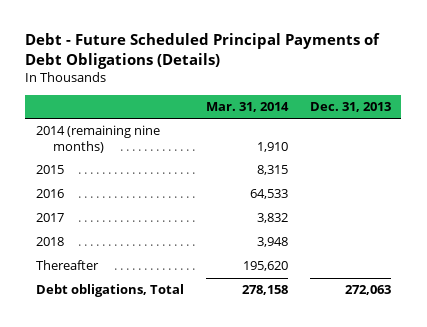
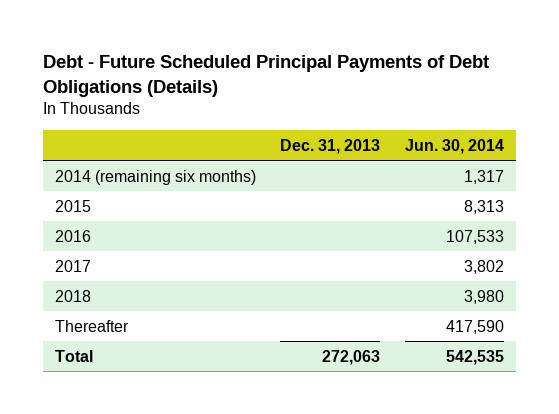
[205,101,289,112] Mar. 31, 2014 -> none
none -> [404,138,504,154] Jun. 30, 2014
[36,125,161,153] 2014 (remaining nine months) -> [55,169,257,185] 2014 (remaining six months)
[36,284,185,298] Debt obligations, Total -> [55,349,94,362] Total

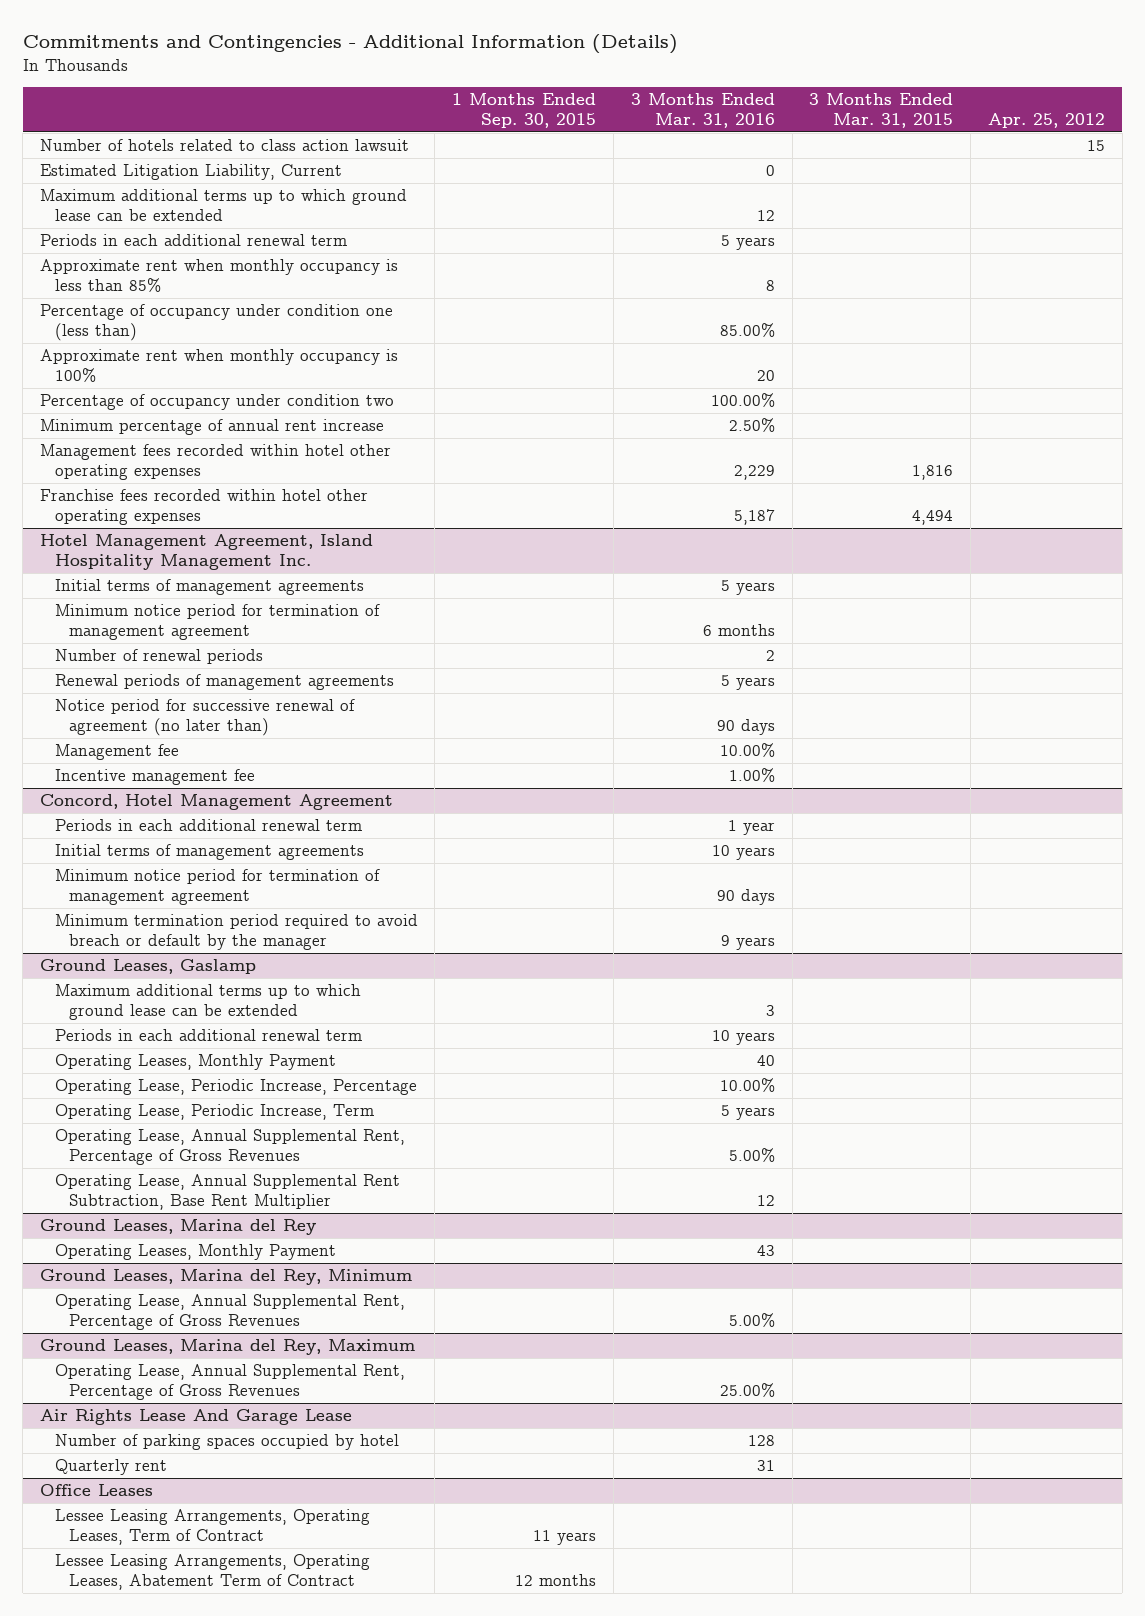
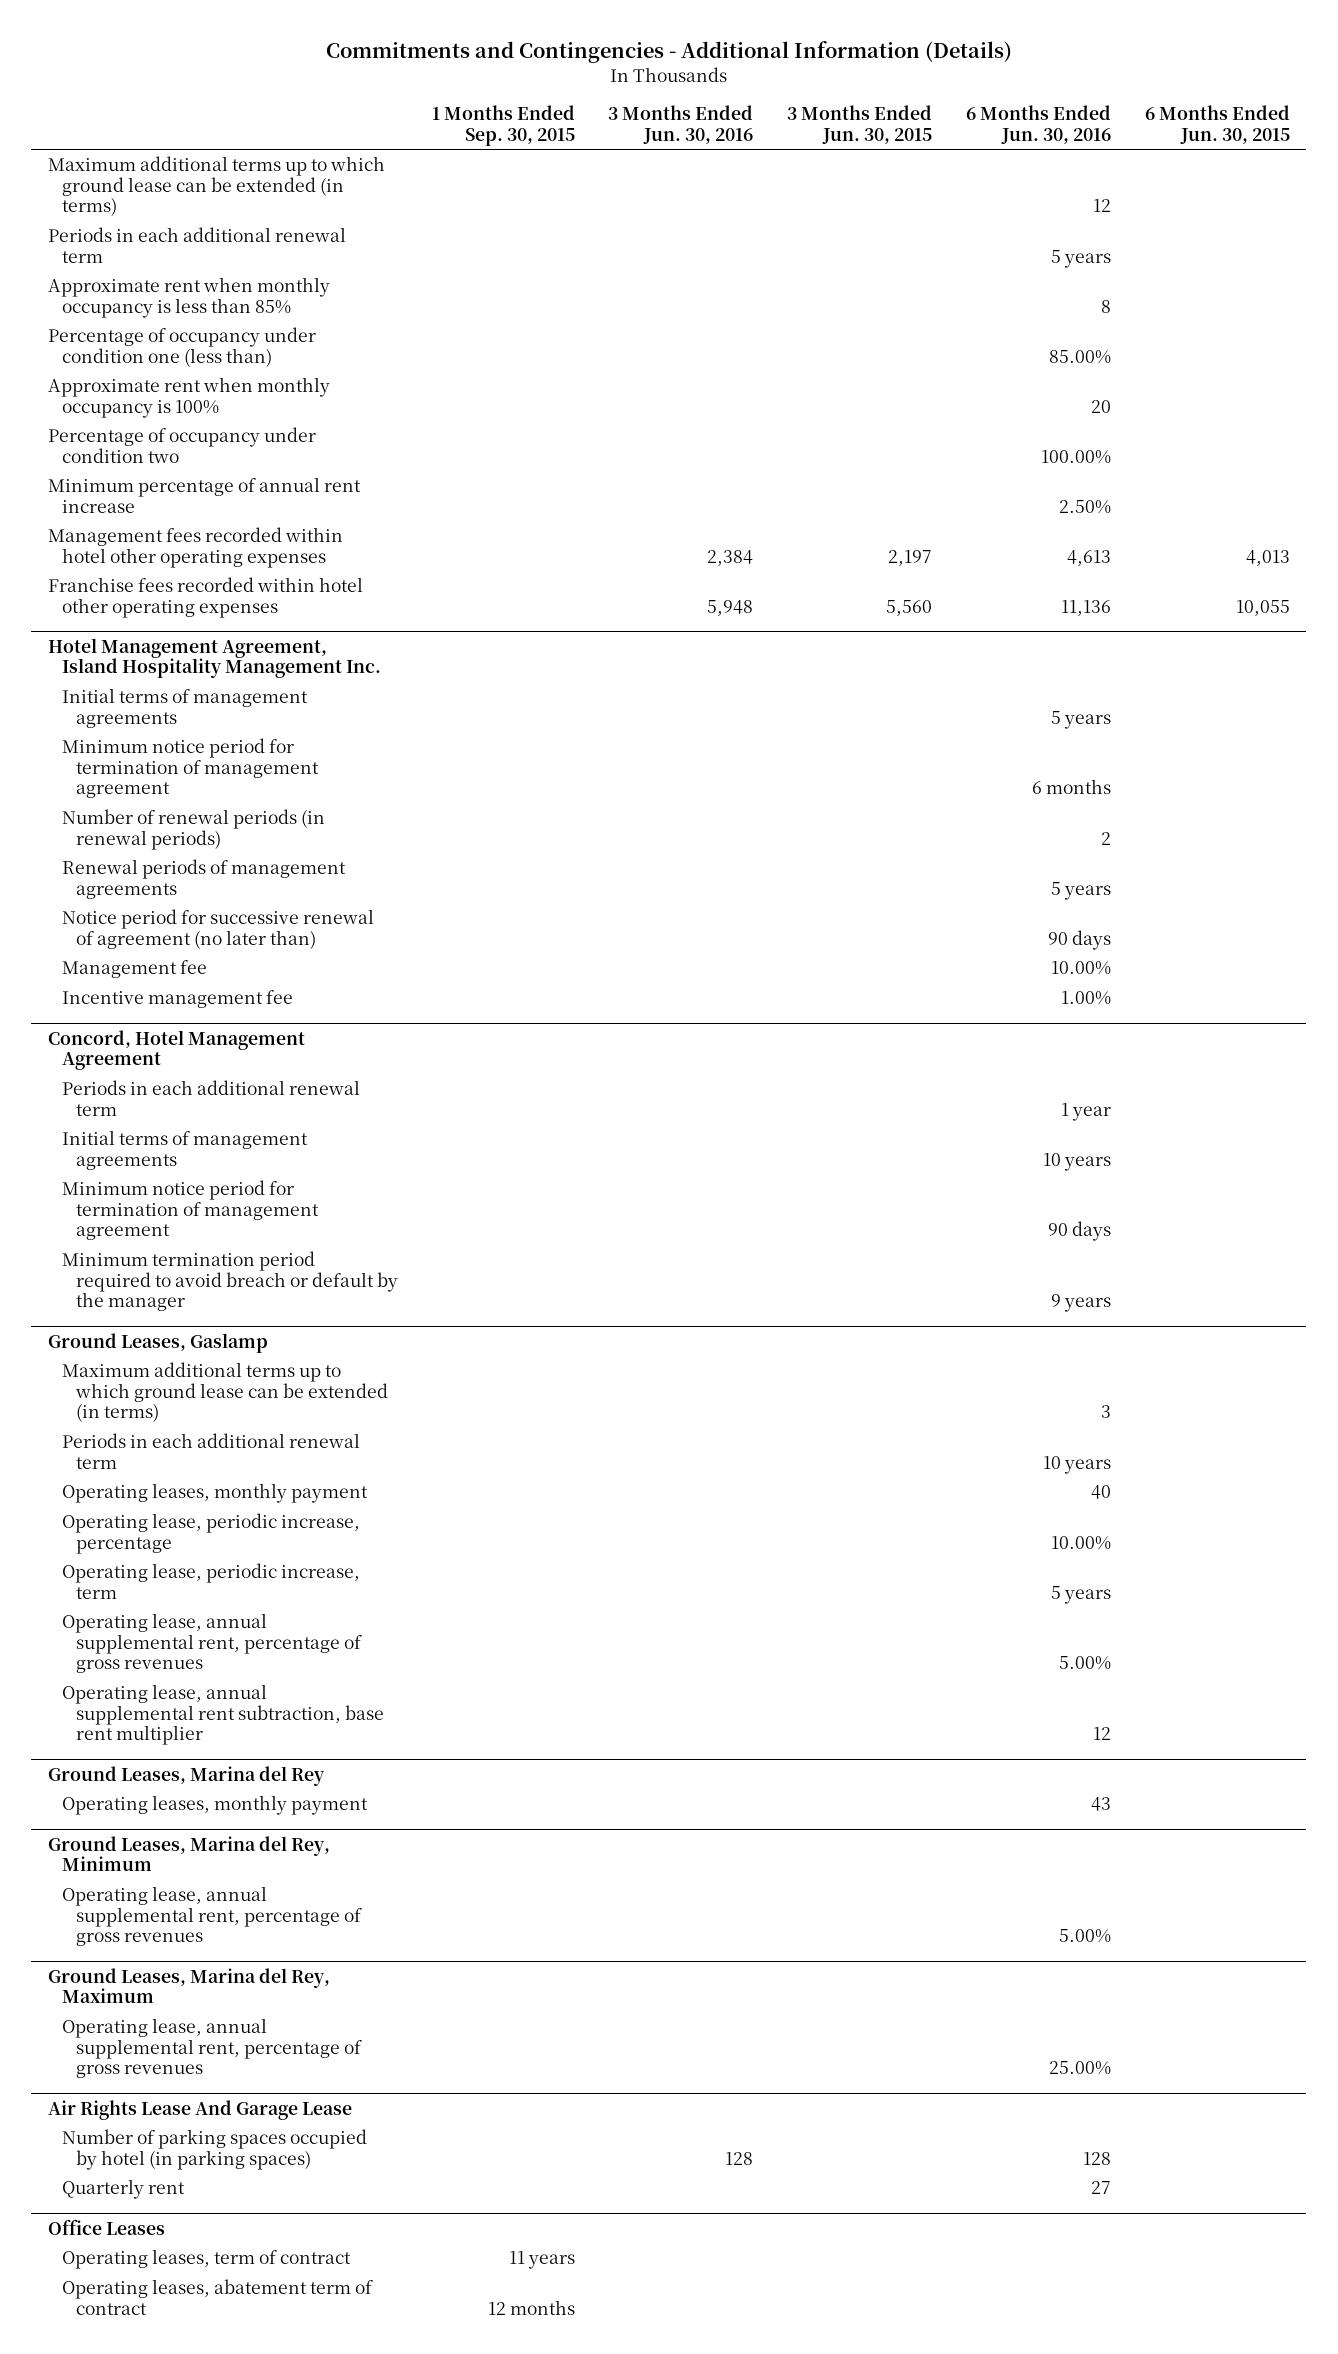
[630,93,775,128] 3 Months Ended Mar. 31, 2016 -> none
[809,93,954,128] 3 Months Ended Mar. 31, 2015 -> none
[987,112,1105,128] Apr. 25, 2012 -> none
none -> [608,105,754,144] 3 Months Ended Jun. 30, 2016
none -> [787,105,933,144] 3 Months Ended Jun. 30, 2015
none -> [965,105,1111,144] 6 Months Ended Jun. 30, 2016
none -> [1144,105,1290,144] 6 Months Ended Jun. 30, 2015
[40,139,410,152] Number of hotels related to class action lawsuit -> none
[40,164,343,181] Estimated Litigation Liability, Current -> none
[40,189,408,221] Maximum additional terms up to which ground lease can be extended -> [48,156,386,217] Maximum additional terms up to which ground lease can be extended (in terms)
[54,649,263,665] Number of renewal periods -> [62,809,326,850] Number of renewal periods (in renewal periods)
[54,984,361,1020] Maximum additional terms up to which ground lease can be extended -> [62,1362,388,1423] Maximum additional terms up to which ground lease can be extended (in terms)
[54,1054,336,1071] Operating Leases, Monthly Payment -> [62,1483,369,1504] Operating leases, monthly payment
[54,1079,417,1096] Operating Lease, Periodic Increase, Percentage -> [62,1513,361,1554] Operating lease, periodic increase, percentage
[54,1104,374,1121] Operating Lease, Periodic Increase, Term -> [62,1563,361,1599] Operating lease, periodic increase, term
[54,1129,405,1165] Operating Lease, Annual Supplemental Rent, Percentage of Gross Revenues -> [62,1613,362,1674] Operating lease, annual supplemental rent, percentage of gross revenues
[54,1174,400,1210] Operating Lease, Annual Supplemental Rent Subtraction, Base Rent Multiplier -> [62,1684,384,1746] Operating lease, annual supplemental rent subtraction, base rent multiplier
[54,1244,336,1261] Operating Leases, Monthly Payment -> [62,1795,369,1816] Operating leases, monthly payment
[54,1294,405,1330] Operating Lease, Annual Supplemental Rent, Percentage of Gross Revenues -> [62,1886,362,1947] Operating lease, annual supplemental rent, percentage of gross revenues
[54,1364,405,1400] Operating Lease, Annual Supplemental Rent, Percentage of Gross Revenues -> [62,2018,362,2079] Operating lease, annual supplemental rent, percentage of gross revenues
[54,1434,399,1451] Number of parking spaces occupied by hotel -> [62,2129,368,2170] Number of parking spaces occupied by hotel (in parking spaces)
[54,1509,370,1545] Lessee Leasing Arrangements, Operating Leases, Term of Contract -> [62,2249,352,2270] Operating leases, term of contract
[54,1554,370,1590] Lessee Leasing Arrangements, Operating Leases, Abatement Term of Contract -> [62,2279,374,2315] Operating leases, abatement term of contract

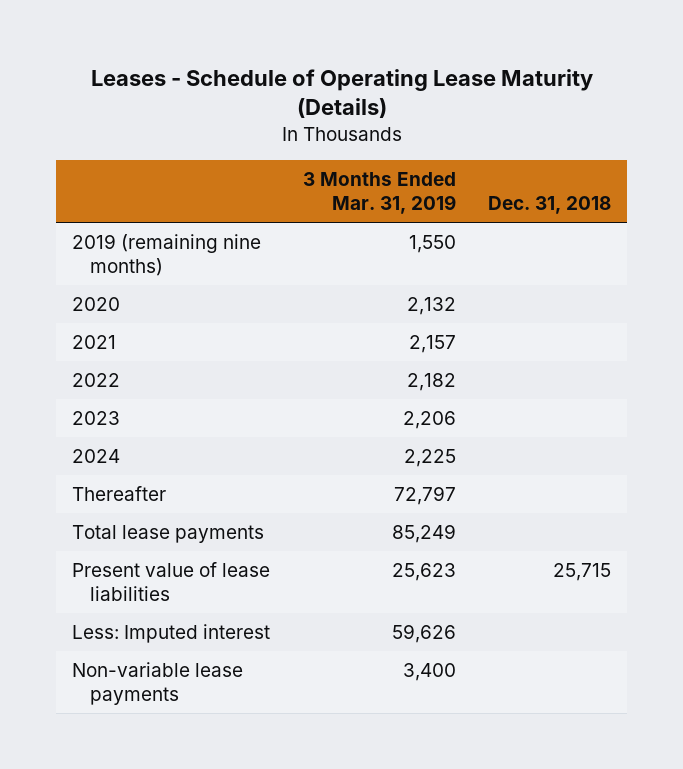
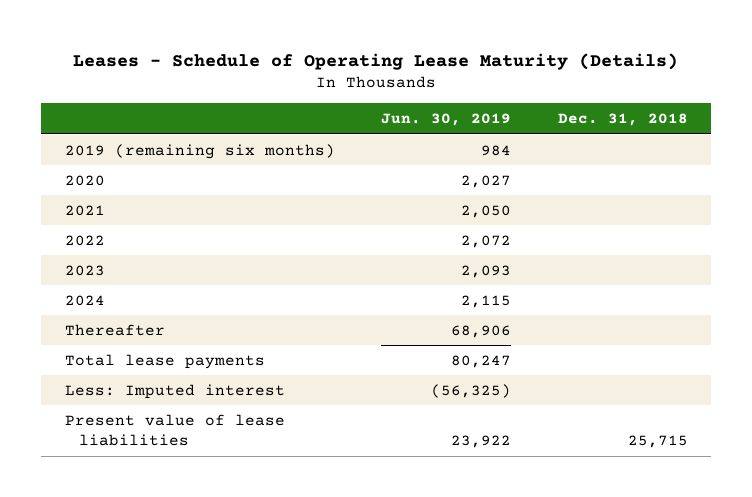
[302,172,456,215] 3 Months Ended Mar. 31, 2019 -> none
none -> [381,113,512,127] Jun. 30, 2019
[72,234,262,276] 2019 (remaining nine months) -> [64,143,335,159] 2019 (remaining six months)
[72,662,244,705] Non-variable lease payments -> none
[72,562,271,601] Present value of lease liabilities -> [64,413,285,447] Present value of lease liabilities

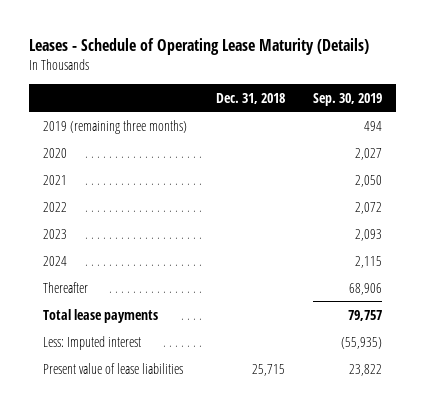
[381,113,512,127] Jun. 30, 2019 -> none
none -> [312,92,382,106] Sep. 30, 2019
[64,143,335,159] 2019 (remaining six months) -> [43,119,188,134] 2019 (remaining three months)

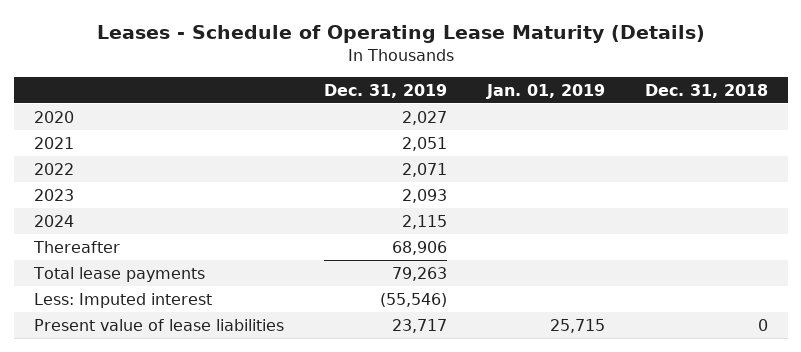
[312,92,382,106] Sep. 30, 2019 -> none
none -> [323,83,447,98] Dec. 31, 2019
none -> [485,83,605,99] Jan. 01, 2019
[43,119,188,134] 2019 (remaining three months) -> none
[251,363,285,376] 25,715 -> [757,318,768,331] 0

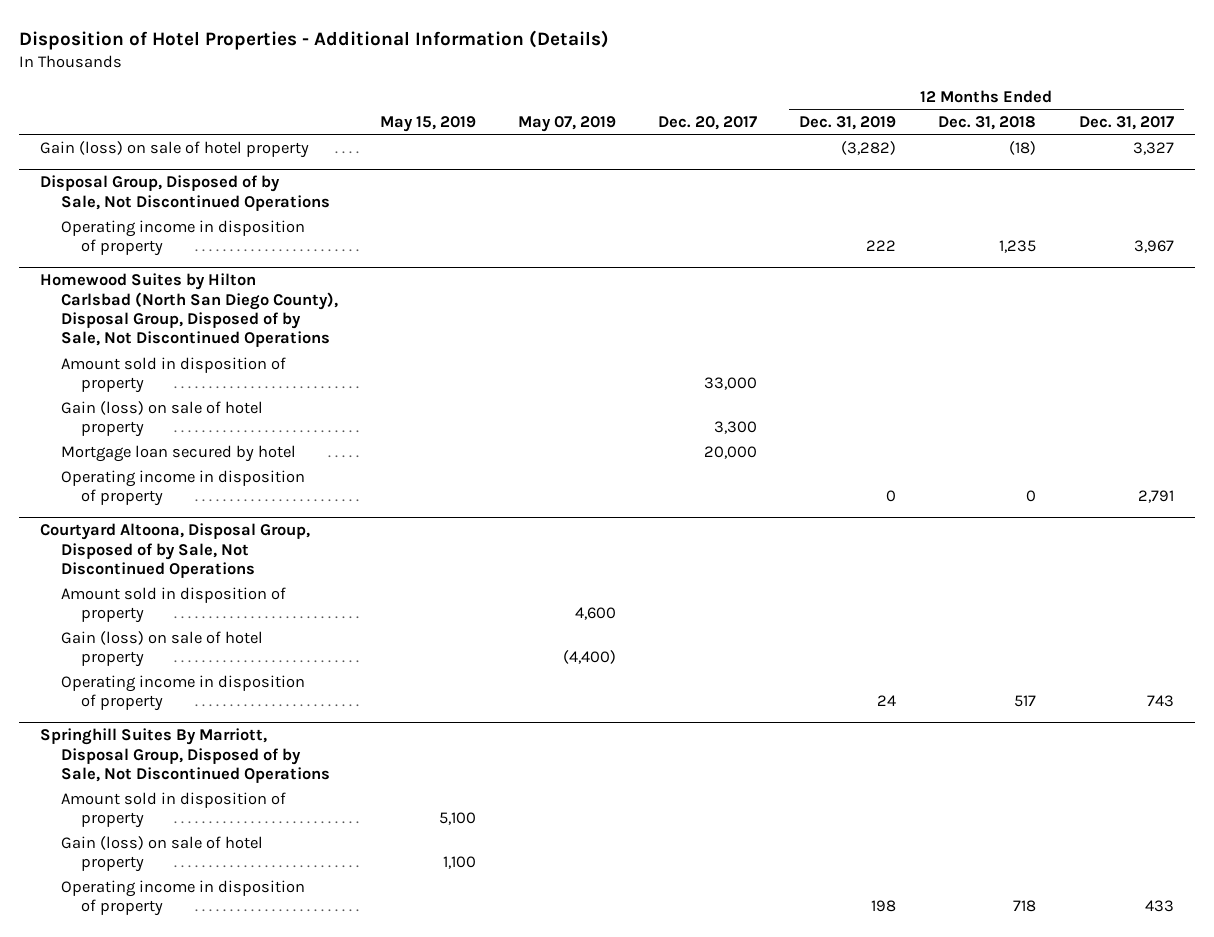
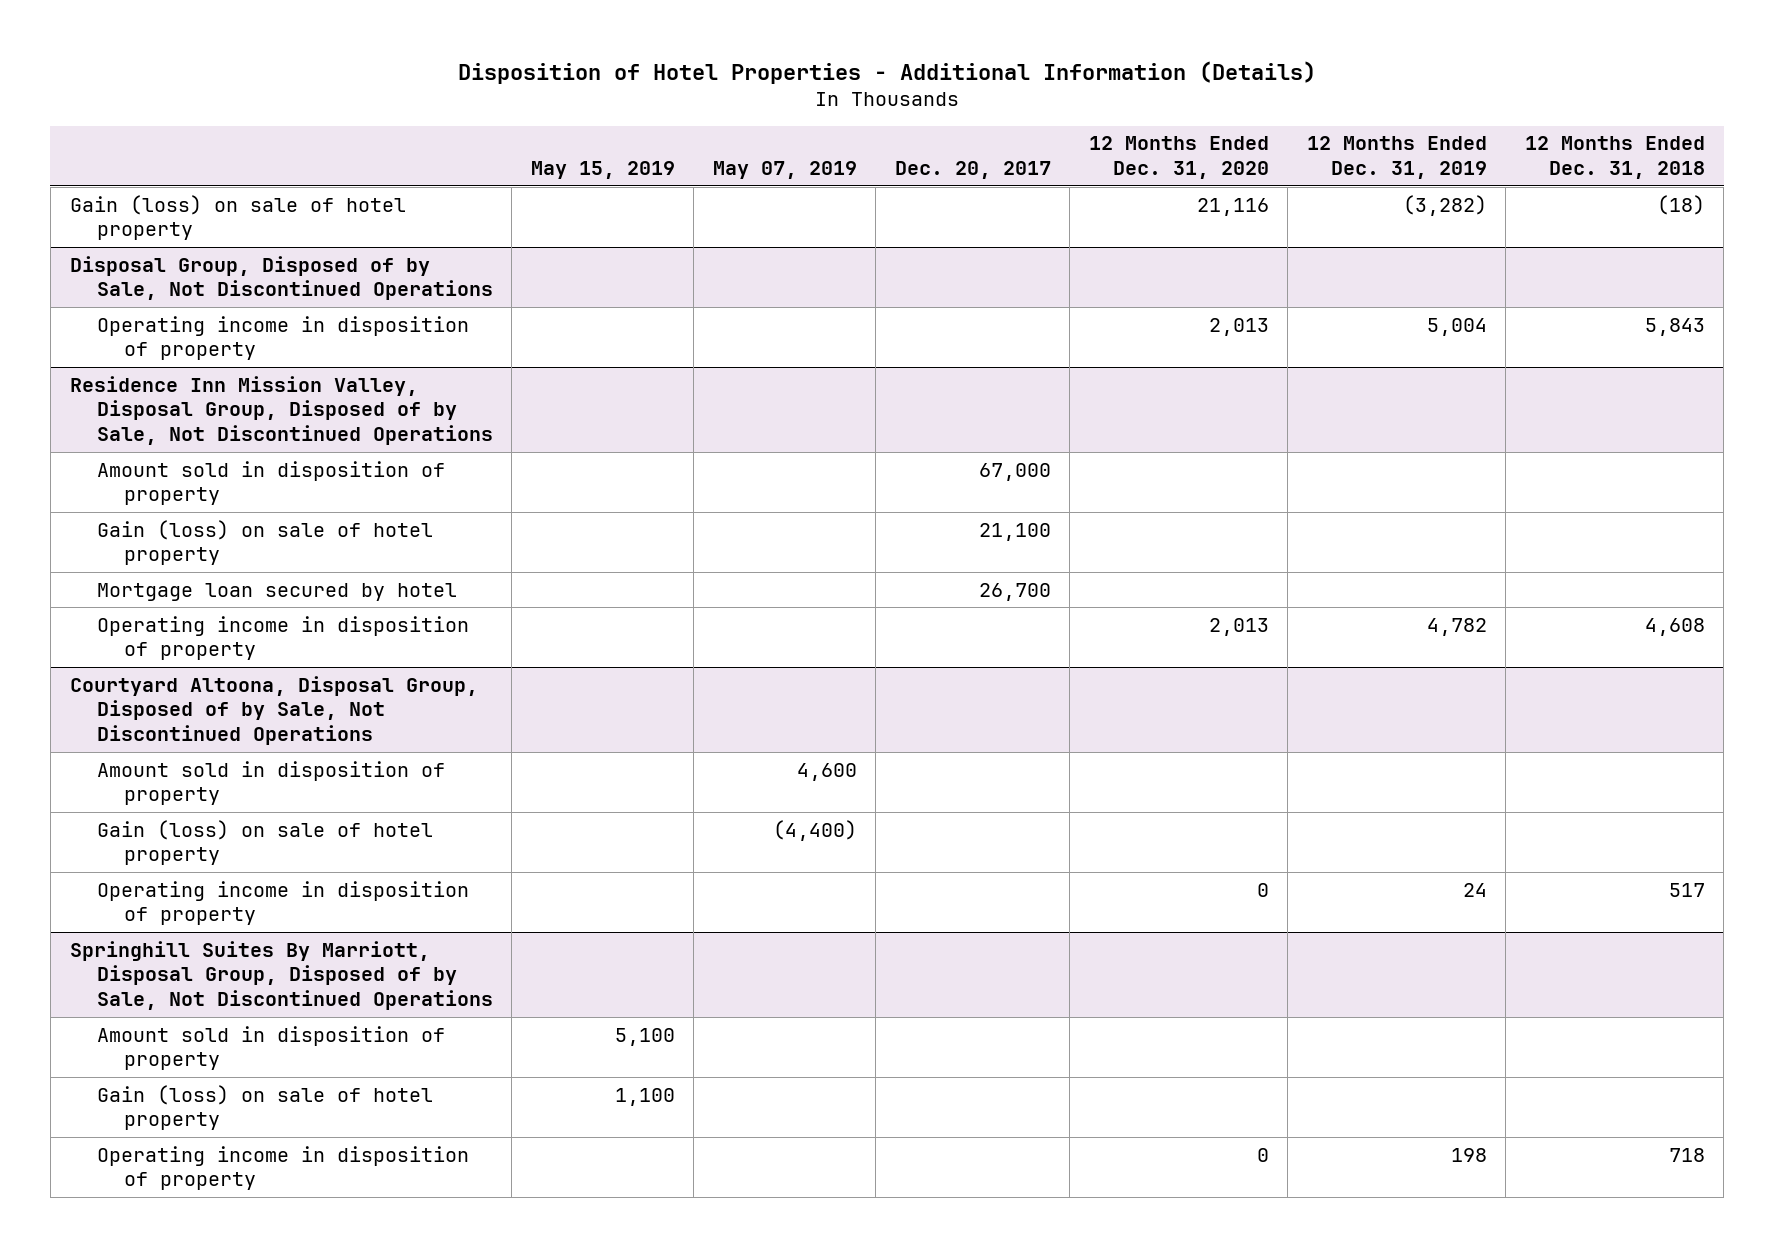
[1078,115,1174,130] Dec. 31, 2017 -> none
none -> [1088,136,1269,180] 12 Months Ended Dec. 31, 2020
[40,273,338,348] Homewood Suites by Hilton Carlsbad (North San Diego County), Disposal Group, Disposed of by Sale, Not Discontinued Operations -> none
[60,356,286,394] Amount sold in disposition of property -> none
[60,400,263,438] Gain (loss) on sale of hotel property -> none
[60,444,296,462] Mortgage loan secured by hotel -> none
[60,469,305,507] Operating income in disposition of property -> none
[866,240,897,252] 222 -> [1426,317,1487,336] 5,004
[999,240,1037,254] 1,235 -> [1644,317,1705,336] 5,843
none -> [69,375,493,446] Residence Inn Mission Valley, Disposal Group, Disposed of by Sale, Not Discontinued Operations
none -> [96,460,445,506] Amount sold in disposition of property
none -> [96,519,433,566] Gain (loss) on sale of hotel property
none -> [96,582,457,601] Mortgage loan secured by hotel
none -> [96,615,469,661] Operating income in disposition of property

